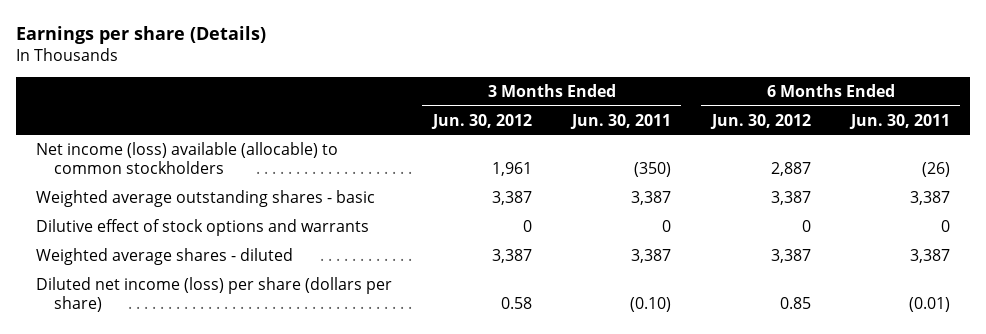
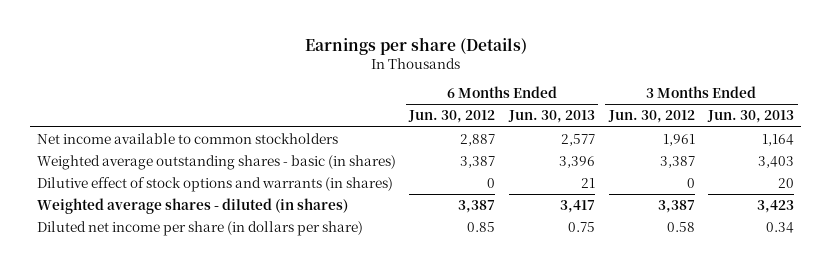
[570,113,672,129] Jun. 30, 2011 -> none
[849,113,951,129] Jun. 30, 2011 -> none
none -> [508,110,596,124] Jun. 30, 2013
none -> [707,110,795,124] Jun. 30, 2013
[35,141,338,174] Net income (loss) available (allocable) to common stockholders -> [36,132,338,144] Net income available to common stockholders
[35,189,375,207] Weighted average outstanding shares - basic -> [36,154,396,170] Weighted average outstanding shares - basic (in shares)
[35,218,369,236] Dilutive effect of stock options and warrants -> [36,176,393,192] Dilutive effect of stock options and warrants (in shares)
[35,247,293,265] Weighted average shares - diluted -> [36,197,348,214] Weighted average shares - diluted (in shares)
[35,276,392,312] Diluted net income (loss) per share (dollars per share) -> [36,220,363,236] Diluted net income per share (in dollars per share)

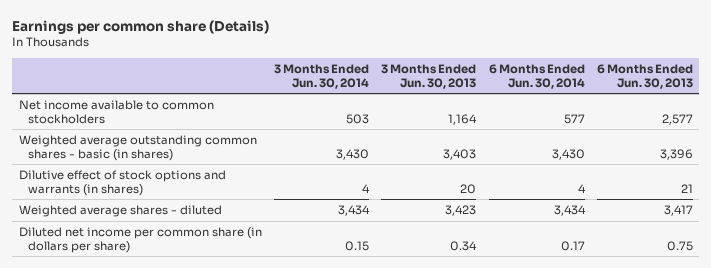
[304,36,527,55] Earnings per share (Details) -> [12,19,270,34] Earnings per common share (Details)
[408,110,496,124] Jun. 30, 2012 -> none
[607,110,695,124] Jun. 30, 2012 -> none
none -> [273,64,369,89] 3 Months Ended Jun. 30, 2014
none -> [488,64,585,89] 6 Months Ended Jun. 30, 2014
[36,154,396,170] Weighted average outstanding shares - basic (in shares) -> [18,135,257,161] Weighted average outstanding common shares - basic (in shares)
[36,197,348,214] Weighted average shares - diluted (in shares) -> [18,205,222,218] Weighted average shares - diluted
[36,220,363,236] Diluted net income per share (in dollars per share) -> [18,227,262,253] Diluted net income per common share (in dollars per share)

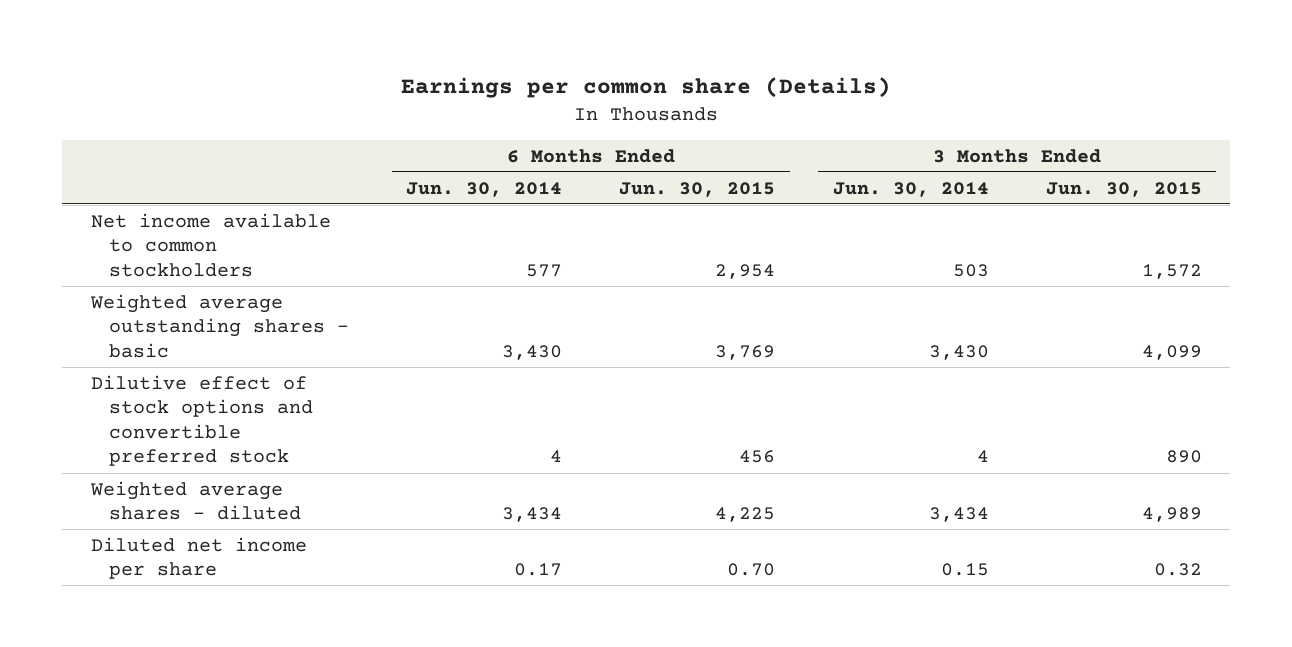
[381,64,477,89] 3 Months Ended Jun. 30, 2013 -> none
[596,64,693,89] 6 Months Ended Jun. 30, 2013 -> none
none -> [619,181,776,197] Jun. 30, 2015
none -> [1045,181,1202,197] Jun. 30, 2015
[18,135,257,161] Weighted average outstanding common shares - basic (in shares) -> [89,293,350,358] Weighted average outstanding shares - basic
[18,170,226,196] Dilutive effect of stock options and warrants (in shares) -> [90,374,314,467] Dilutive effect of stock options and convertible preferred stock
[18,227,262,253] Diluted net income per common share (in dollars per share) -> [90,536,307,580] Diluted net income per share

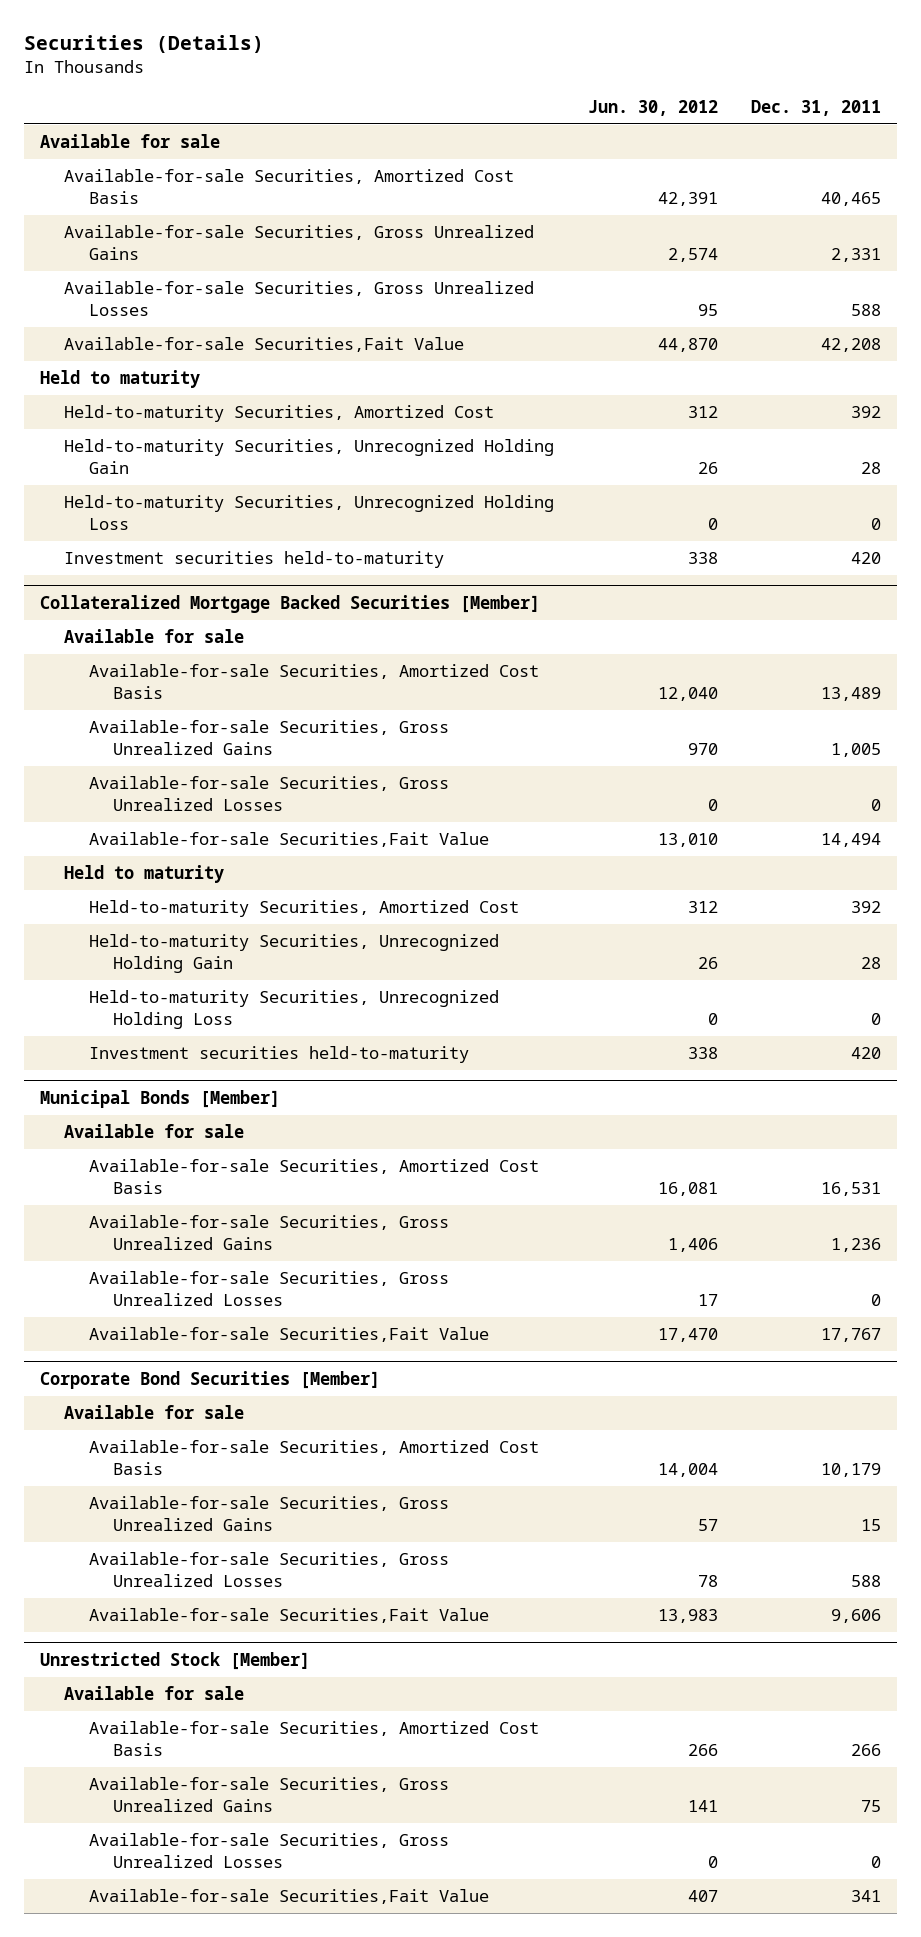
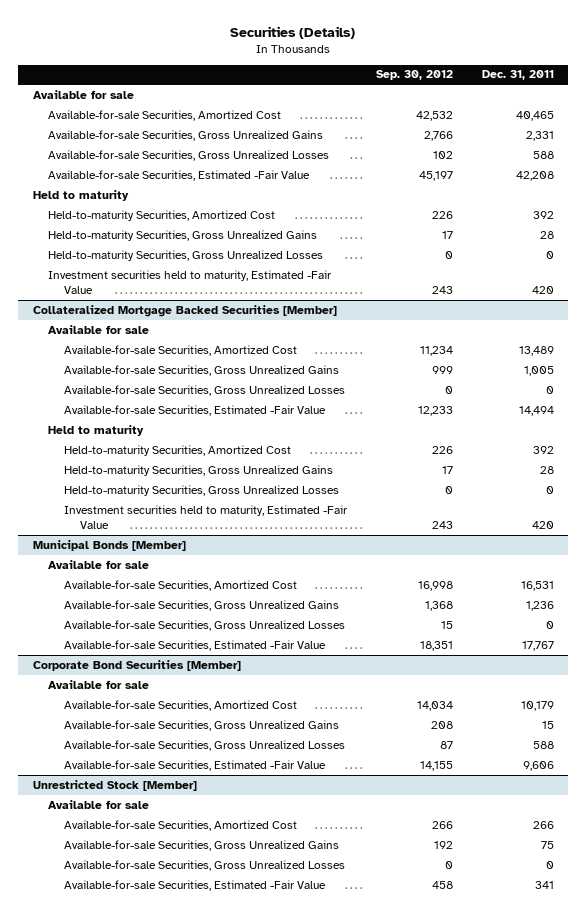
[587,99,718,116] Jun. 30, 2012 -> none
none -> [375,70,453,81] Sep. 30, 2012
[64,169,515,204] Available-for-sale Securities, Amortized Cost Basis -> [48,109,282,121] Available-for-sale Securities, Amortized Cost
[64,337,465,353] Available-for-sale Securities,Fait Value -> [48,169,311,181] Available-for-sale Securities, Estimated -Fair Value
[64,439,555,474] Held-to-maturity Securities, Unrecognized Holding Gain -> [48,229,318,241] Held-to-maturity Securities, Gross Unrealized Gains
[64,495,555,530] Held-to-maturity Securities, Unrecognized Holding Loss -> [48,249,324,261] Held-to-maturity Securities, Gross Unrealized Losses
[64,551,445,569] Investment securities held-to-maturity -> [48,269,333,295] Investment securities held to maturity, Estimated -Fair Value
[88,664,539,699] Available-for-sale Securities, Amortized Cost Basis -> [64,344,298,356] Available-for-sale Securities, Amortized Cost
[88,832,489,848] Available-for-sale Securities,Fait Value -> [64,404,327,416] Available-for-sale Securities, Estimated -Fair Value
[88,934,499,973] Held-to-maturity Securities, Unrecognized Holding Gain -> [64,464,334,476] Held-to-maturity Securities, Gross Unrealized Gains
[88,990,499,1029] Held-to-maturity Securities, Unrecognized Holding Loss -> [64,484,340,496] Held-to-maturity Securities, Gross Unrealized Losses
[88,1046,469,1064] Investment securities held-to-maturity -> [64,504,349,530] Investment securities held to maturity, Estimated -Fair Value
[88,1159,539,1194] Available-for-sale Securities, Amortized Cost Basis -> [64,579,298,591] Available-for-sale Securities, Amortized Cost
[88,1327,489,1343] Available-for-sale Securities,Fait Value -> [64,639,327,651] Available-for-sale Securities, Estimated -Fair Value
[88,1440,539,1475] Available-for-sale Securities, Amortized Cost Basis -> [64,699,298,711] Available-for-sale Securities, Amortized Cost
[88,1608,489,1624] Available-for-sale Securities,Fait Value -> [64,759,327,771] Available-for-sale Securities, Estimated -Fair Value
[88,1721,539,1756] Available-for-sale Securities, Amortized Cost Basis -> [64,819,298,831] Available-for-sale Securities, Amortized Cost
[88,1889,489,1905] Available-for-sale Securities,Fait Value -> [64,879,327,891] Available-for-sale Securities, Estimated -Fair Value

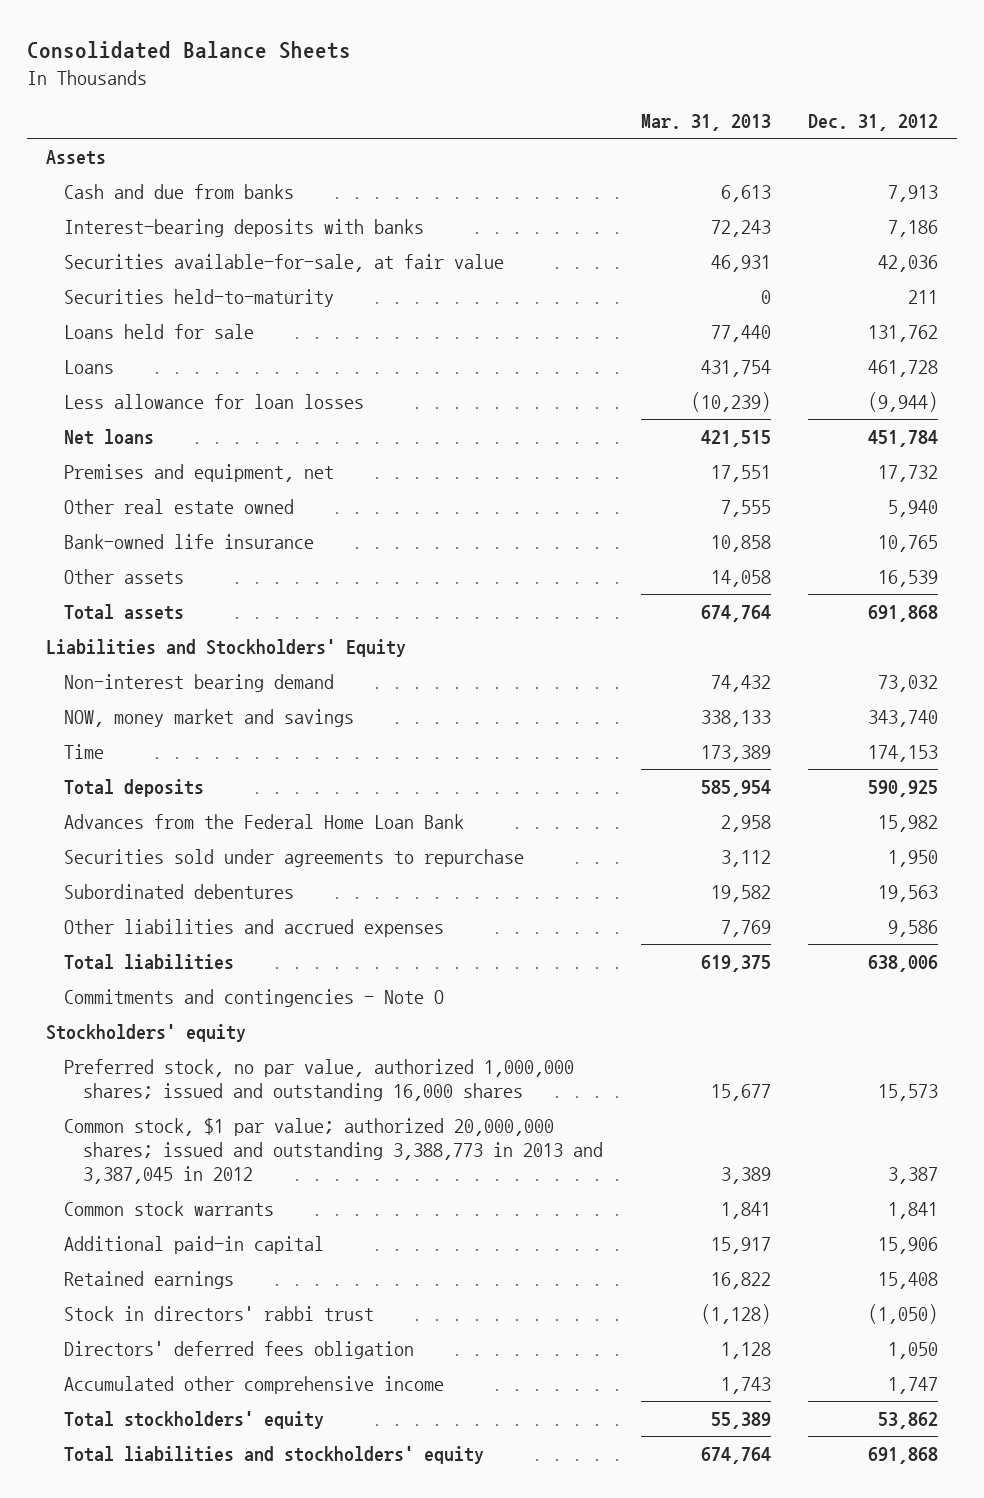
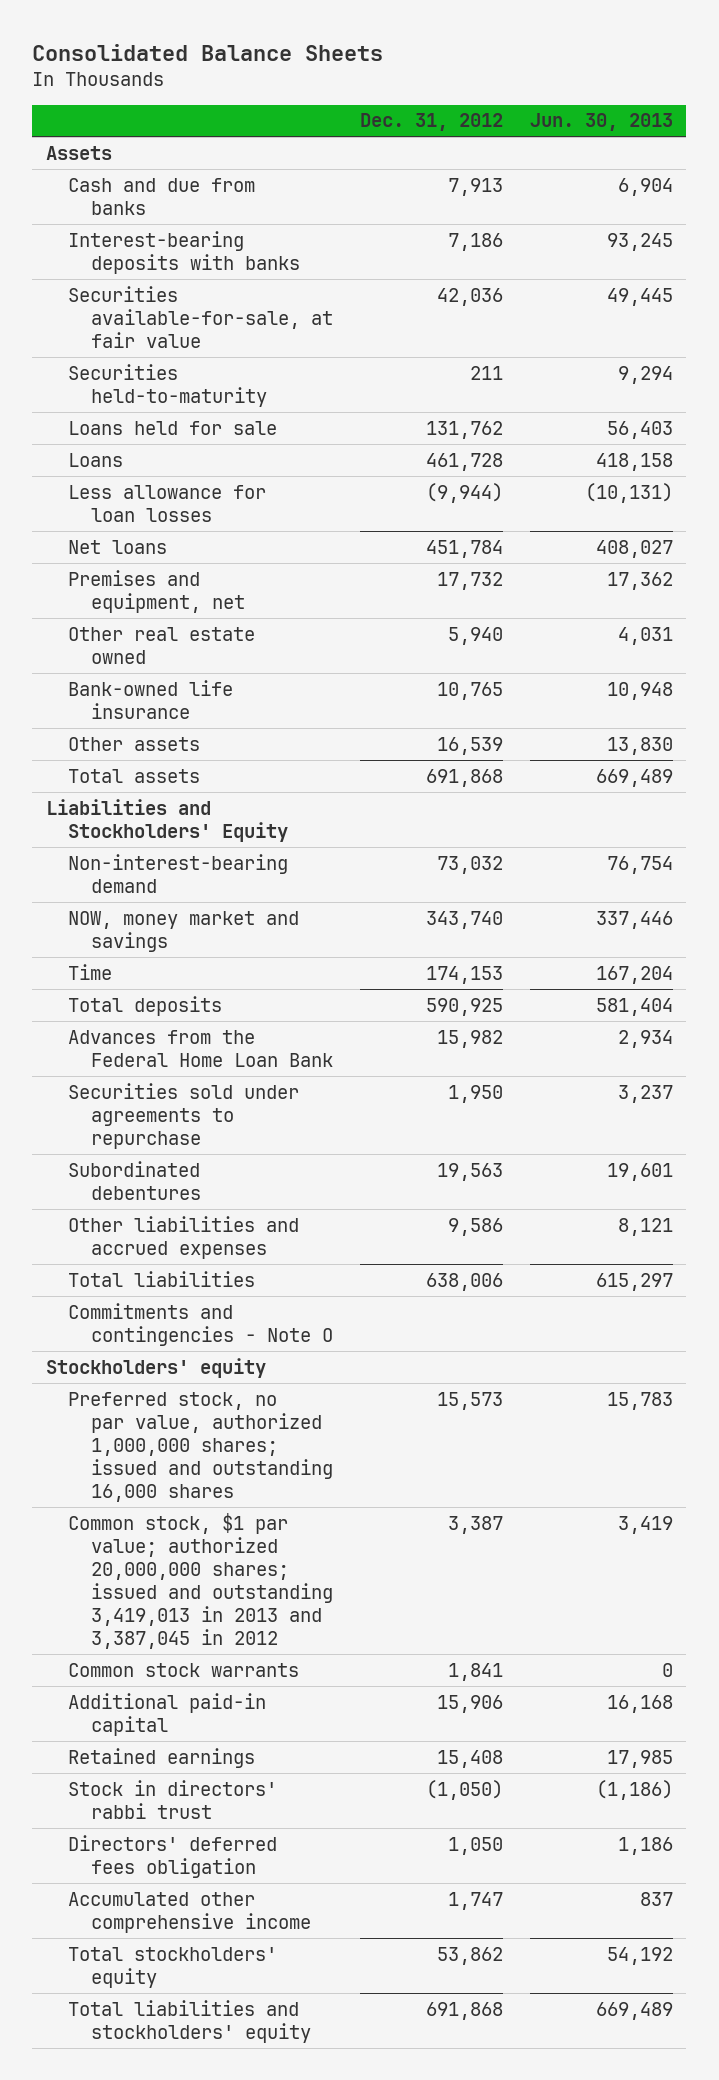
[640,114,771,132] Mar. 31, 2013 -> none
none -> [529,113,673,132] Jun. 30, 2013
[64,673,335,692] Non-interest bearing demand -> [68,853,289,893] Non-interest-bearing demand
[64,1117,603,1184] Common stock, $1 par value; authorized 20,000,000 shares; issued and outstanding 3,388,773 in 2013 and 3,387,045 in 2012 -> [68,1512,334,1649] Common stock, $1 par value; authorized 20,000,000 shares; issued and outstanding 3,419,013 in 2013 and 3,387,045 in 2012

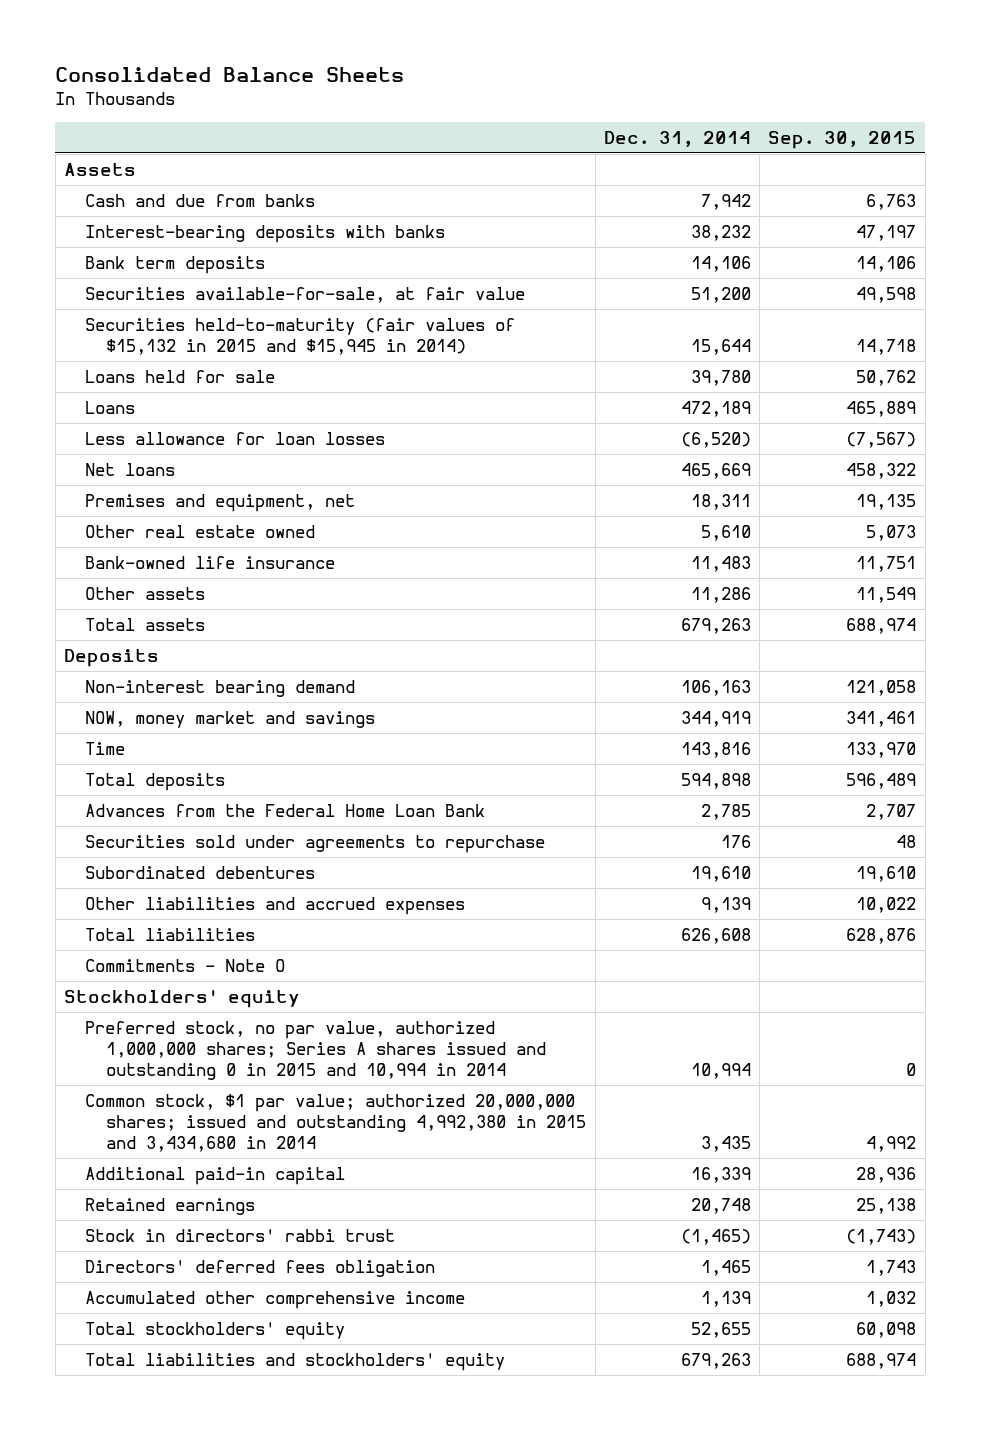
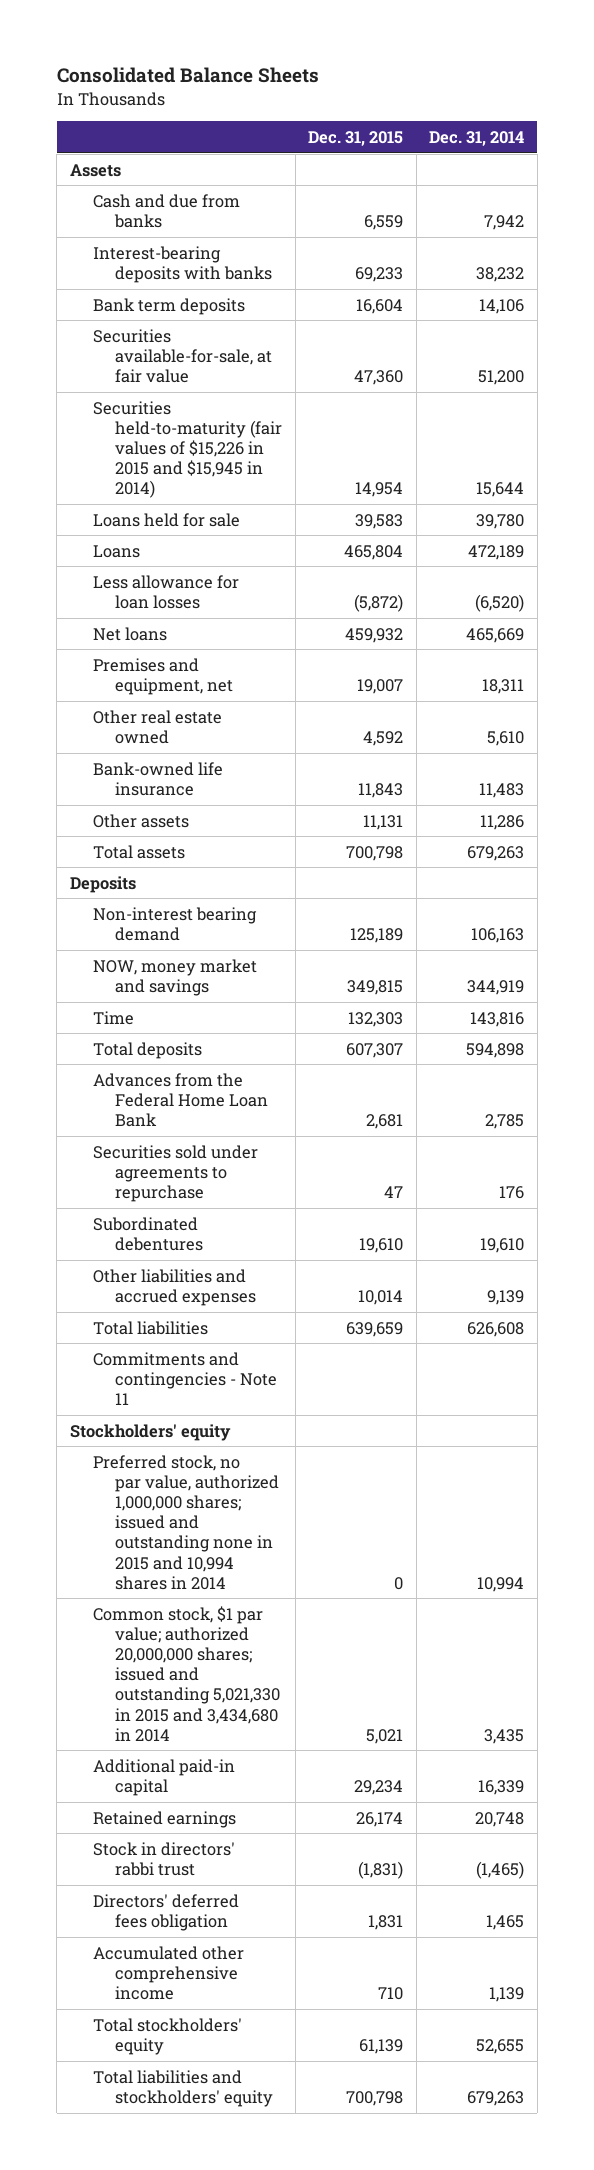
[768,130,917,149] Sep. 30, 2015 -> none
none -> [308,130,404,146] Dec. 31, 2015
[85,317,516,355] Securities held-to-maturity (fair values of $15,132 in 2015 and $15,945 in 2014) -> [92,400,283,499] Securities held-to-maturity (fair values of $15,226 in 2015 and $15,945 in 2014)
[85,958,286,972] Commitments - Note O -> [92,1351,278,1405] Commitments and contingencies - Note 11
[85,1020,547,1081] Preferred stock, no par value, authorized 1,000,000 shares; Series A shares issued and outstanding 0 in 2015 and 10,994 in 2014 -> [92,1454,280,1590] Preferred stock, no par value, authorized 1,000,000 shares; issued and outstanding none in 2015 and 10,994 shares in 2014
[85,1093,587,1153] Common stock, $1 par value; authorized 20,000,000 shares; issued and outstanding 4,992,380 in 2015 and 3,434,680 in 2014 -> [92,1605,281,1742] Common stock, $1 par value; authorized 20,000,000 shares; issued and outstanding 5,021,330 in 2015 and 3,434,680 in 2014

